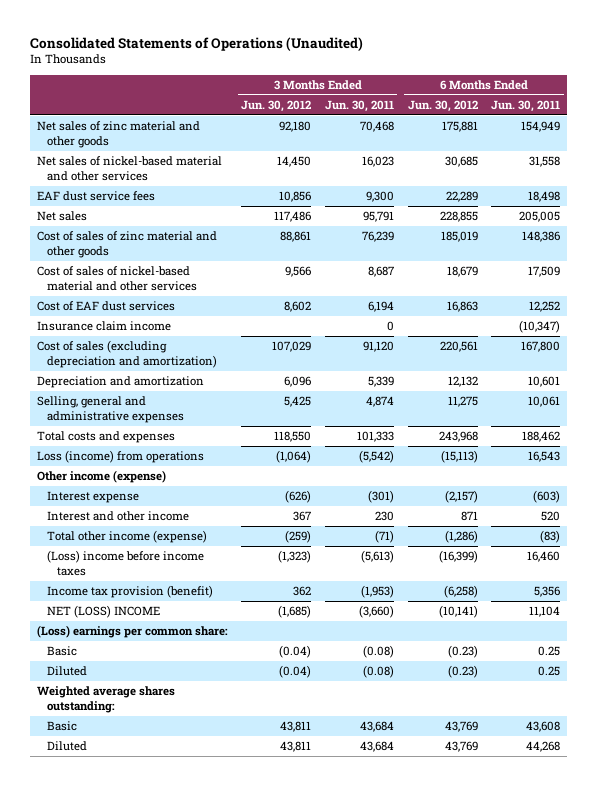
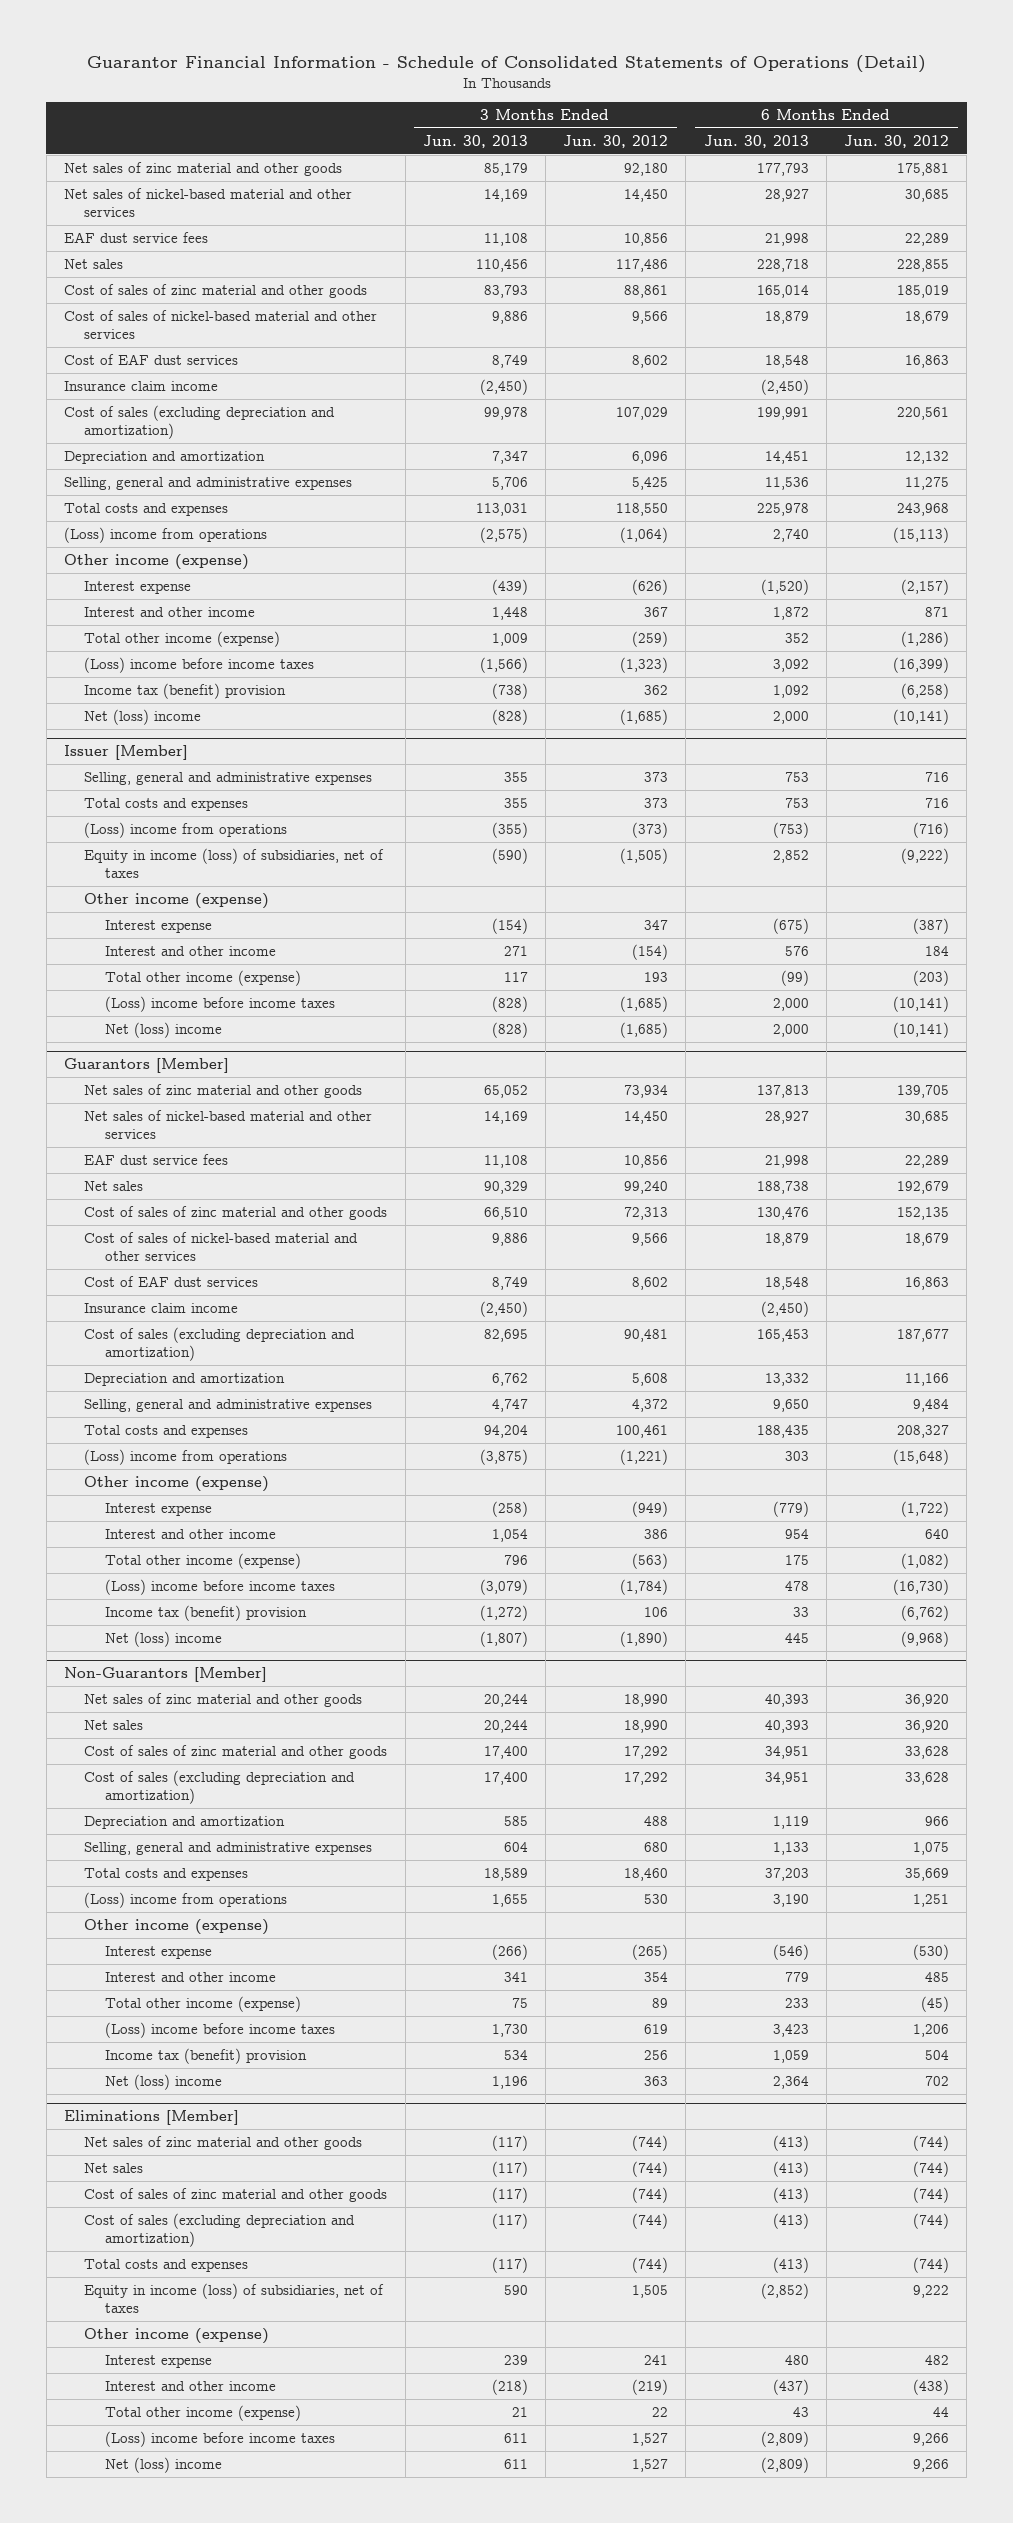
[29,36,363,51] Consolidated Statements of Operations (Unaudited) -> [86,55,926,74] Guarantor Financial Information - Schedule of Consolidated Statements of Operations (Detail)
[325,99,395,112] Jun. 30, 2011 -> none
[491,99,561,112] Jun. 30, 2011 -> none
none -> [422,134,528,148] Jun. 30, 2013
none -> [703,134,809,148] Jun. 30, 2013
[36,450,204,464] Loss (income) from operations -> [63,526,267,543] (Loss) income from operations
[36,625,228,639] (Loss) earnings per common share: -> none
[46,646,77,657] Basic -> none
[46,666,87,677] Diluted -> none
[36,686,175,713] Weighted average shares outstanding: -> none
[46,721,77,732] Basic -> none
[46,741,87,752] Diluted -> none
[46,585,213,599] Income tax provision (benefit) -> [84,682,287,699] Income tax (benefit) provision
[46,605,160,619] NET (LOSS) INCOME -> [84,708,202,725] Net (loss) income
none -> [63,744,188,760] Issuer [Member]
none -> [84,771,373,785] Selling, general and administrative expenses
none -> [84,797,249,811] Total costs and expenses
none -> [84,821,288,838] (Loss) income from operations
none -> [84,847,385,879] Equity in income (loss) of subsidiaries, net of taxes
none -> [84,892,270,909] Other income (expense)
none -> [104,919,212,933] Interest expense
none -> [104,945,276,956] Interest and other income
none -> [104,969,301,986] Total other income (expense)
none -> [104,995,335,1012] (Loss) income before income taxes
none -> [104,1021,222,1038] Net (loss) income
none -> [63,1057,229,1073] Guarantors [Member]
none -> [84,1083,363,1098] Net sales of zinc material and other goods
none -> [84,1109,373,1140] Net sales of nickel-based material and other services
none -> [84,1153,229,1165] EAF dust service fees
none -> [84,1180,144,1191] Net sales
none -> [84,1205,388,1220] Cost of sales of zinc material and other goods
none -> [84,1231,359,1262] Cost of sales of nickel-based material and other services
none -> [84,1275,259,1287] Cost of EAF dust services
none -> [84,1302,239,1313] Insurance claim income
none -> [84,1326,356,1362] Cost of sales (excluding depreciation and amortization)
none -> [84,1372,286,1386] Depreciation and amortization
none -> [84,1398,373,1412] Selling, general and administrative expenses
none -> [84,1424,249,1438] Total costs and expenses
none -> [84,1448,288,1465] (Loss) income from operations
none -> [84,1475,270,1492] Other income (expense)
none -> [104,1502,212,1516] Interest expense
none -> [104,1528,276,1539] Interest and other income
none -> [104,1552,301,1569] Total other income (expense)
none -> [104,1578,335,1595] (Loss) income before income taxes
none -> [104,1604,307,1621] Income tax (benefit) provision
none -> [104,1630,222,1647] Net (loss) income
none -> [63,1666,267,1682] Non-Guarantors [Member]
none -> [84,1692,363,1707] Net sales of zinc material and other goods
none -> [84,1719,144,1730] Net sales
none -> [84,1744,388,1759] Cost of sales of zinc material and other goods
none -> [84,1769,356,1805] Cost of sales (excluding depreciation and amortization)
none -> [84,1815,286,1829] Depreciation and amortization
none -> [84,1841,373,1855] Selling, general and administrative expenses
none -> [84,1867,249,1881] Total costs and expenses
none -> [84,1891,288,1908] (Loss) income from operations
none -> [84,1918,270,1935] Other income (expense)
none -> [104,1945,212,1959] Interest expense
none -> [104,1971,276,1982] Interest and other income
none -> [104,1995,301,2012] Total other income (expense)
none -> [104,2021,335,2038] (Loss) income before income taxes
none -> [104,2047,307,2064] Income tax (benefit) provision
none -> [104,2073,222,2090] Net (loss) income
none -> [63,2109,239,2125] Eliminations [Member]
none -> [84,2135,363,2150] Net sales of zinc material and other goods
none -> [84,2162,144,2173] Net sales
none -> [84,2187,388,2202] Cost of sales of zinc material and other goods
none -> [84,2212,356,2248] Cost of sales (excluding depreciation and amortization)
none -> [84,2258,249,2272] Total costs and expenses
none -> [84,2282,385,2314] Equity in income (loss) of subsidiaries, net of taxes
none -> [84,2327,270,2344] Other income (expense)
none -> [104,2354,212,2368] Interest expense
none -> [104,2380,276,2391] Interest and other income
none -> [104,2404,301,2421] Total other income (expense)
none -> [104,2430,335,2447] (Loss) income before income taxes
none -> [104,2456,222,2473] Net (loss) income

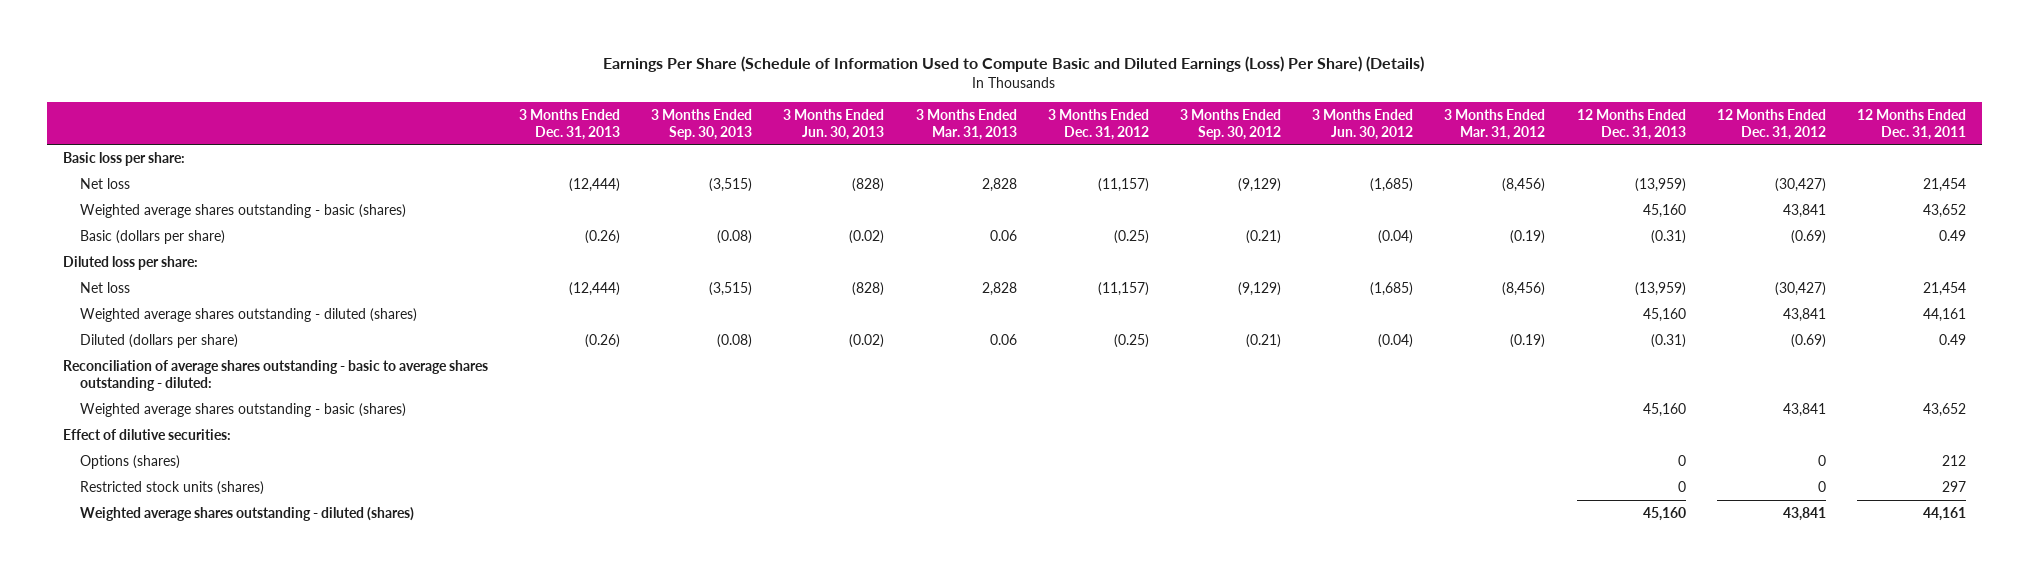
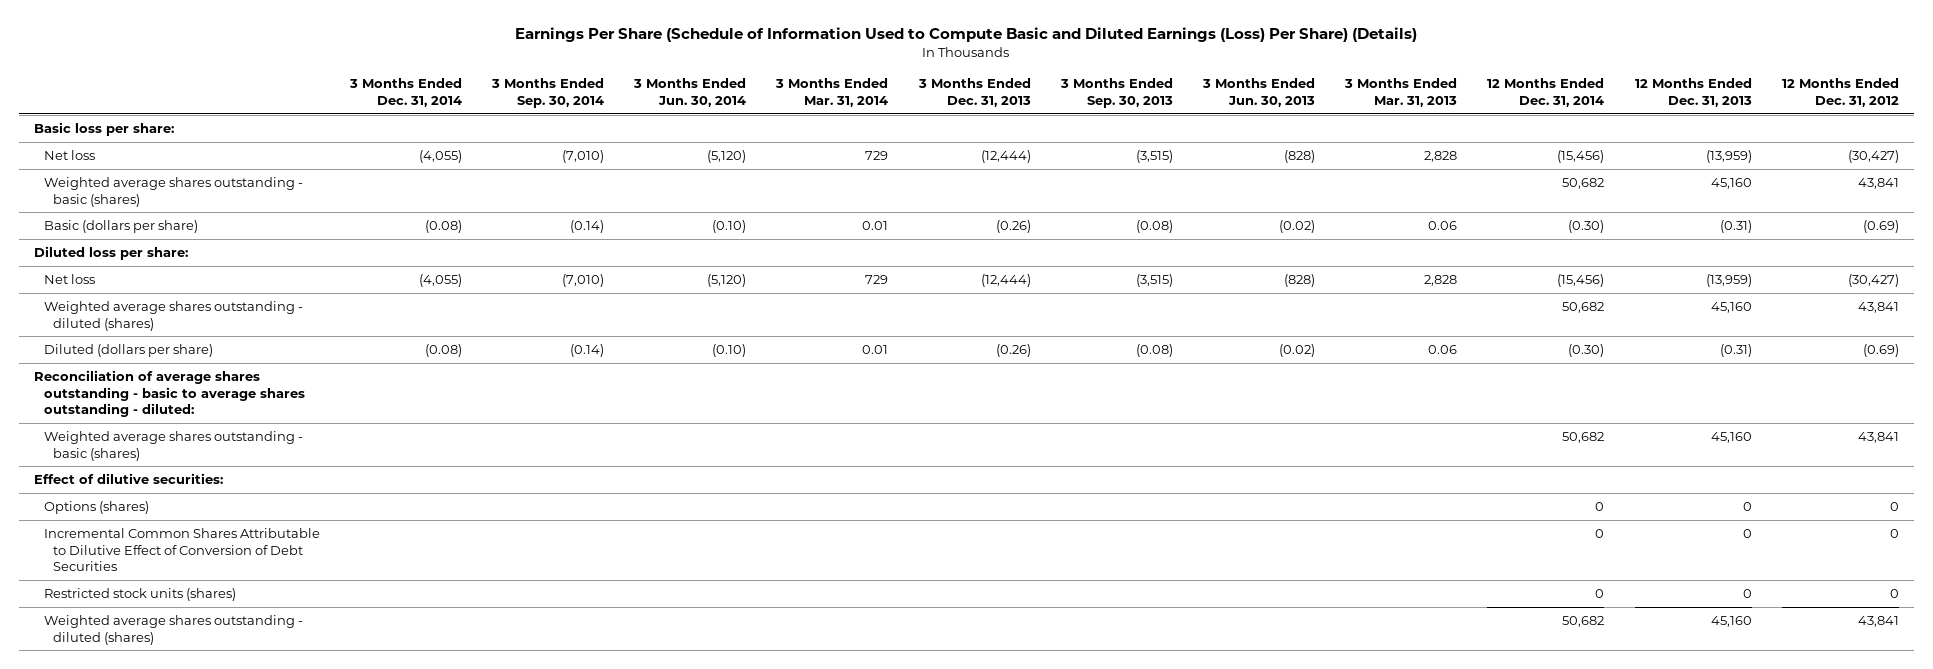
[1047,108,1149,140] 3 Months Ended Dec. 31, 2012 -> none
[1179,108,1281,140] 3 Months Ended Sep. 30, 2012 -> none
[1312,108,1414,140] 3 Months Ended Jun. 30, 2012 -> none
[1444,108,1546,140] 3 Months Ended Mar. 31, 2012 -> none
[1857,108,1967,140] 12 Months Ended Dec. 31, 2011 -> none
none -> [348,78,462,107] 3 Months Ended Dec. 31, 2014
none -> [491,78,605,108] 3 Months Ended Sep. 30, 2014
none -> [633,78,747,107] 3 Months Ended Jun. 30, 2014
none -> [775,78,889,107] 3 Months Ended Mar. 31, 2014
none -> [1487,78,1605,107] 12 Months Ended Dec. 31, 2014
none -> [43,528,320,572] Incremental Common Shares Attributable to Dilutive Effect of Conversion of Debt Securities

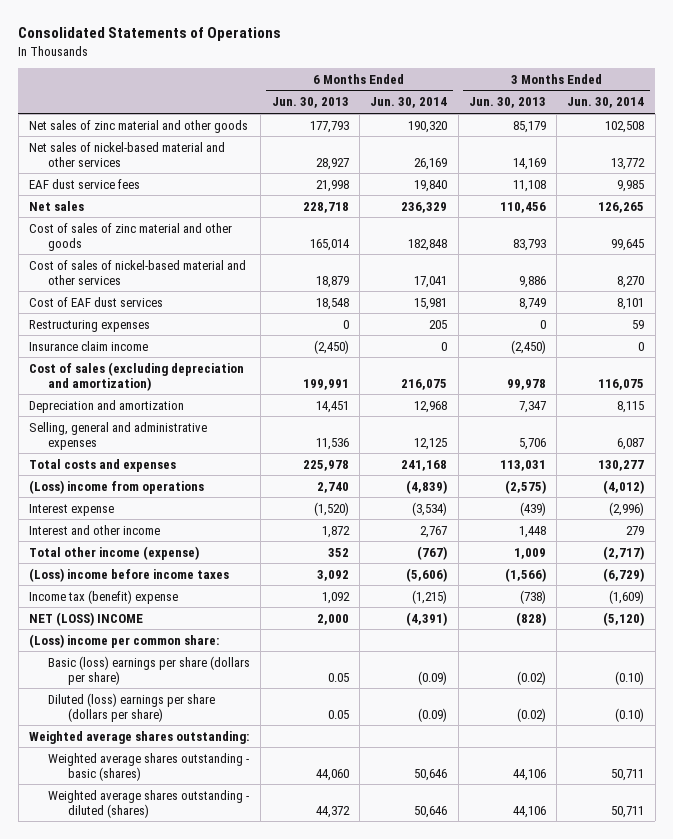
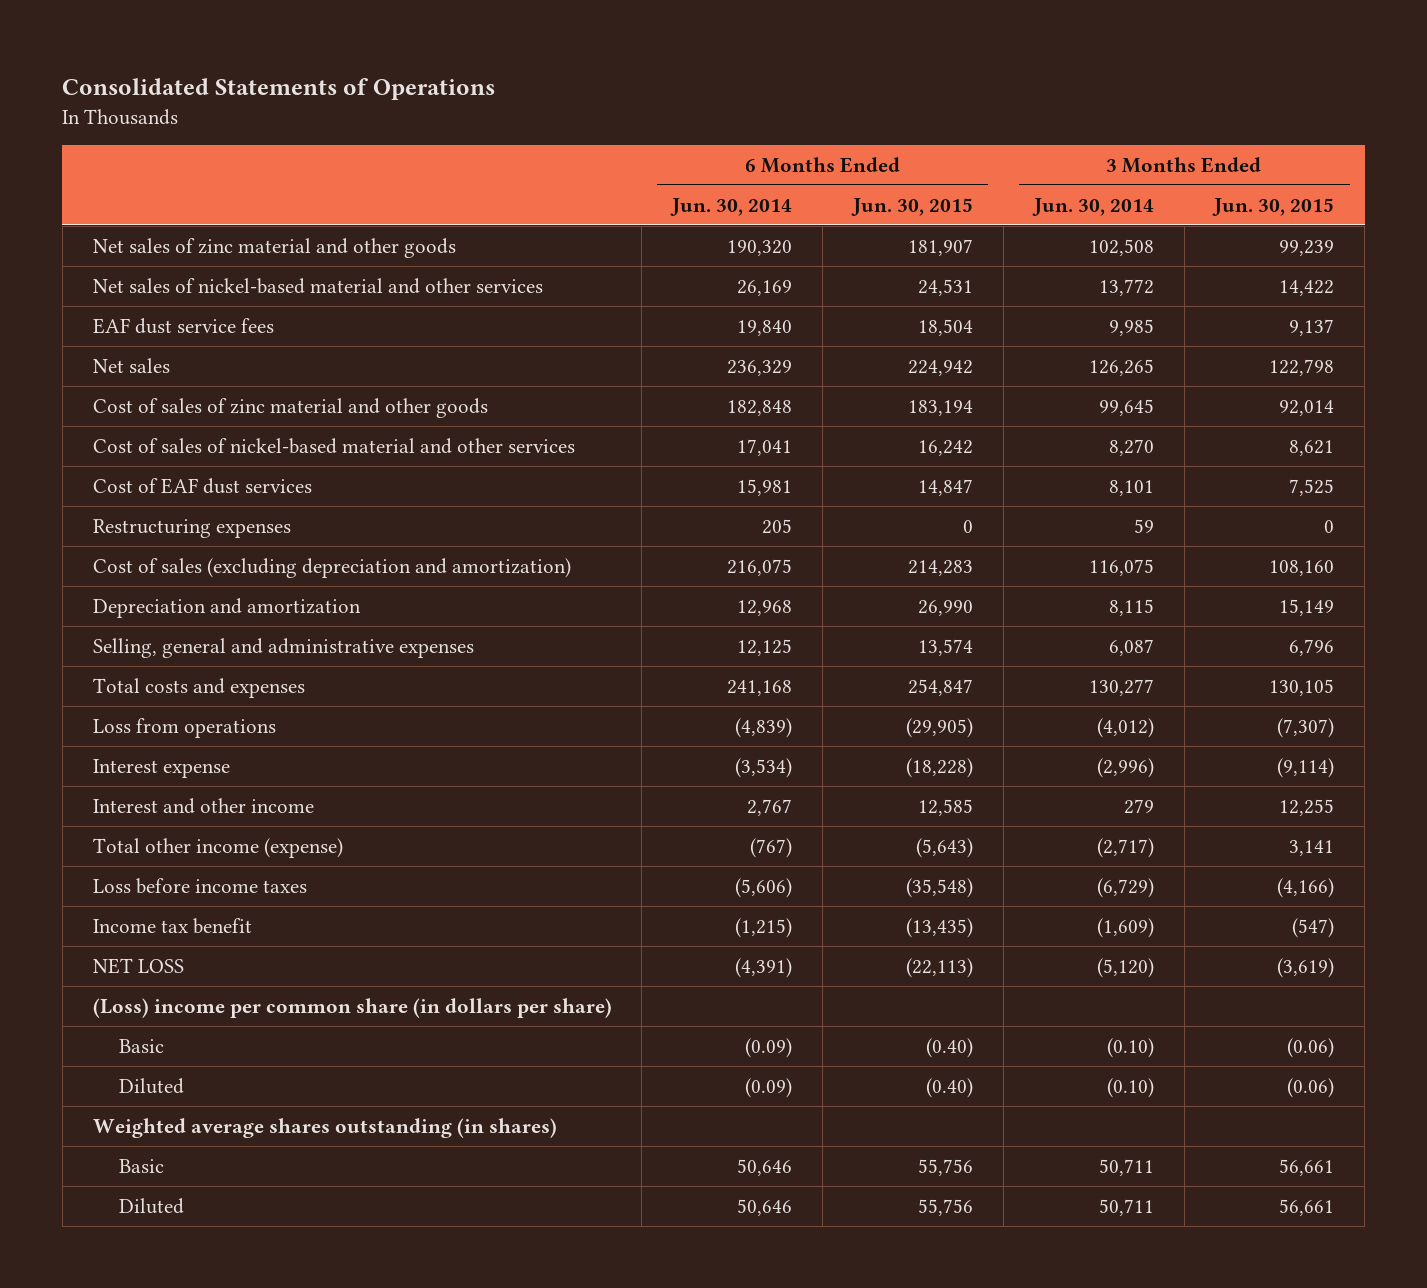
[271,97,349,109] Jun. 30, 2013 -> none
[468,97,546,109] Jun. 30, 2013 -> none
none -> [851,197,974,216] Jun. 30, 2015
none -> [1212,197,1335,216] Jun. 30, 2015
[28,340,148,351] Insurance claim income -> none
[28,479,204,494] (Loss) income from operations -> [92,717,276,738] Loss from operations
[28,567,229,582] (Loss) income before income taxes -> [92,877,307,894] Loss before income taxes
[28,589,178,604] Income tax (benefit) expense -> [92,917,252,934] Income tax benefit
[28,611,143,626] NET (LOSS) INCOME -> [92,957,184,974] NET LOSS
[28,633,219,648] (Loss) income per common share: -> [92,997,612,1018] (Loss) income per common share (in dollars per share)
[48,655,251,685] Basic (loss) earnings per share (dollars per share) -> [119,1038,165,1053] Basic
[48,692,216,722] Diluted (loss) earnings per share (dollars per share) -> [119,1077,185,1094] Diluted
[28,730,249,744] Weighted average shares outstanding: -> [92,1117,557,1138] Weighted average shares outstanding (in shares)
[48,752,250,781] Weighted average shares outstanding - basic (shares) -> [119,1158,165,1173] Basic
[48,789,250,818] Weighted average shares outstanding - diluted (shares) -> [119,1197,185,1214] Diluted

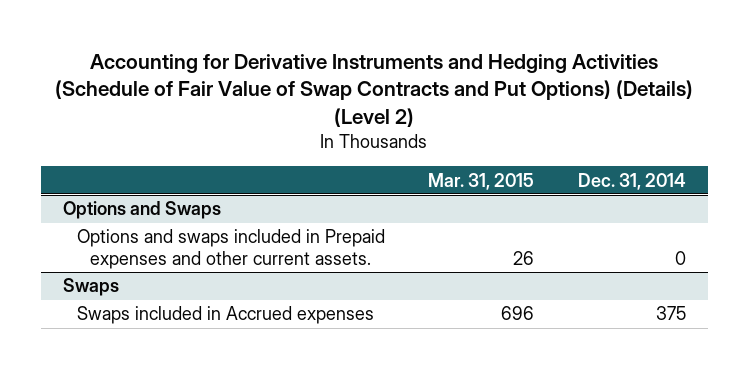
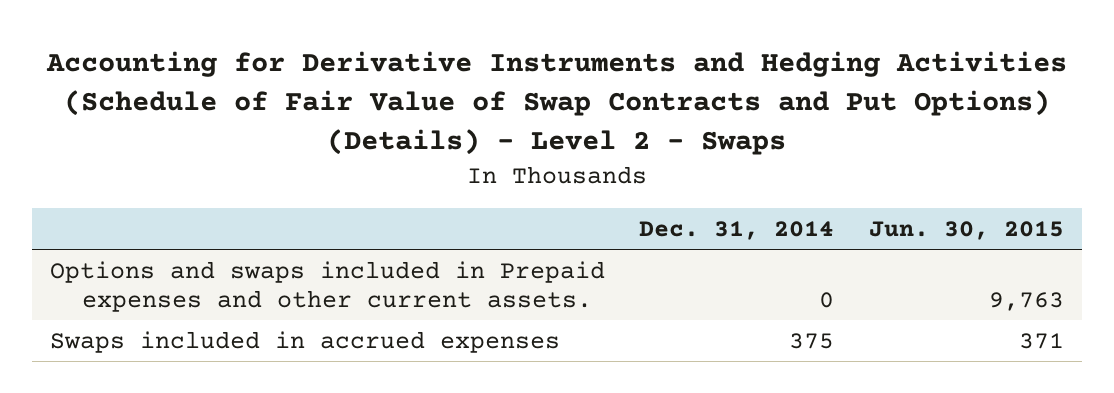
[55,53,694,128] Accounting for Derivative Instruments and Hedging Activities (Schedule of Fair Value of Swap Contracts and Put Options) (Details) (Level 2) -> [45,51,1067,156] Accounting for Derivative Instruments and Hedging Activities (Schedule of Fair Value of Swap Contracts and Put Options) (Details) - Level 2 - Swaps
[428,172,535,190] Mar. 31, 2015 -> none
none -> [869,221,1065,241] Jun. 30, 2015
[62,201,221,220] Options and Swaps -> none
[62,278,119,297] Swaps -> none
[76,306,374,325] Swaps included in Accrued expenses -> [49,330,560,353] Swaps included in accrued expenses

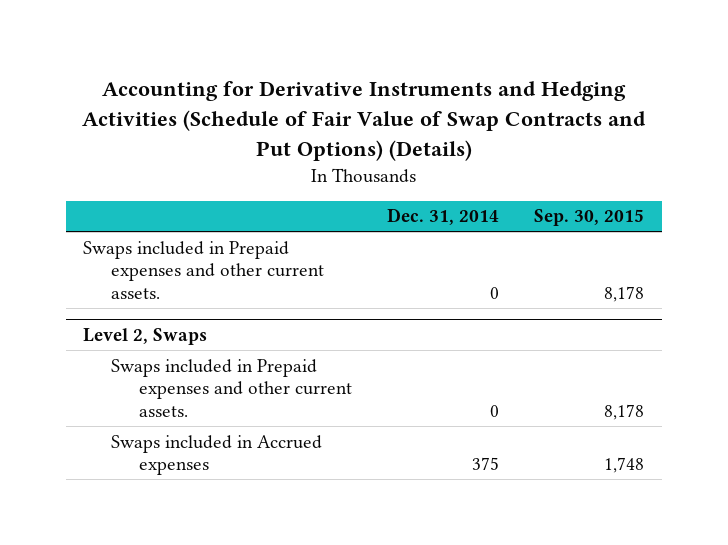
[45,51,1067,156] Accounting for Derivative Instruments and Hedging Activities (Schedule of Fair Value of Swap Contracts and Put Options) (Details) - Level 2 - Swaps -> [81,80,646,161] Accounting for Derivative Instruments and Hedging Activities (Schedule of Fair Value of Swap Contracts and Put Options) (Details)
[869,221,1065,241] Jun. 30, 2015 -> none
none -> [534,209,645,227] Sep. 30, 2015
[49,260,605,313] Options and swaps included in Prepaid expenses and other current assets. -> [83,240,325,300] Swaps included in Prepaid expenses and other current assets.
none -> [83,327,208,345] Level 2, Swaps
none -> [111,358,352,418] Swaps included in Prepaid expenses and other current assets.
[49,330,560,353] Swaps included in accrued expenses -> [111,434,323,476] Swaps included in Accrued expenses

